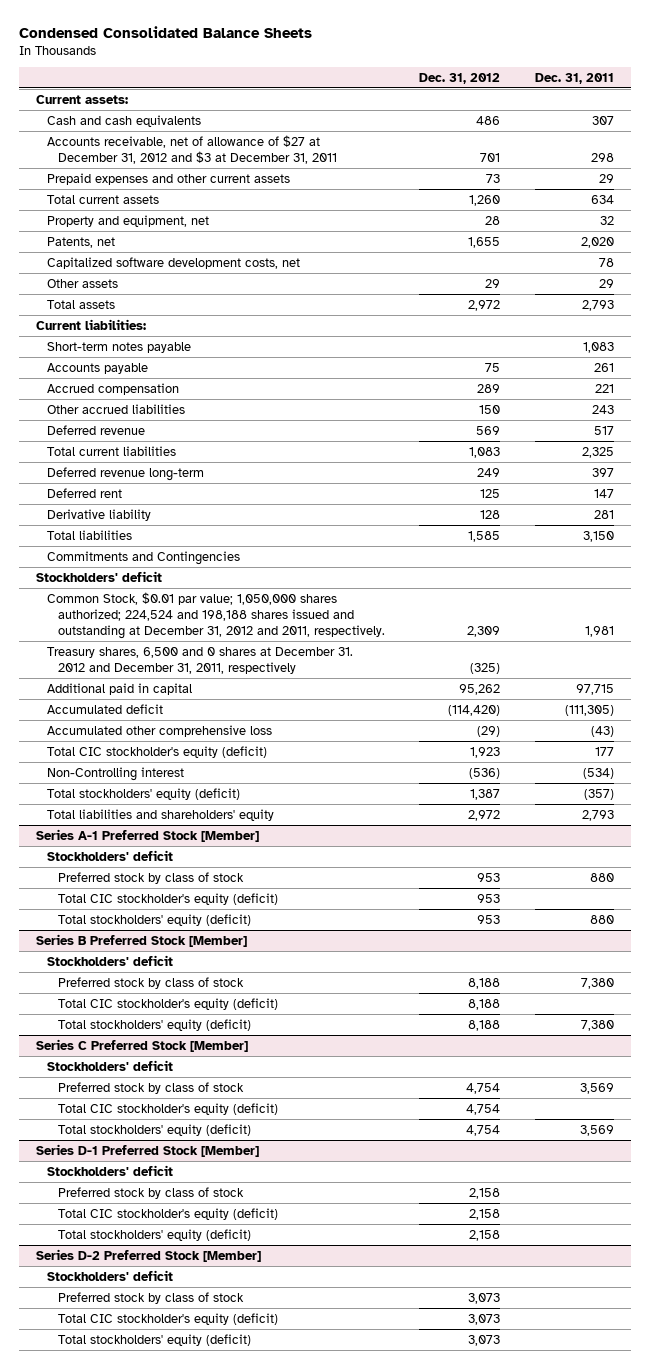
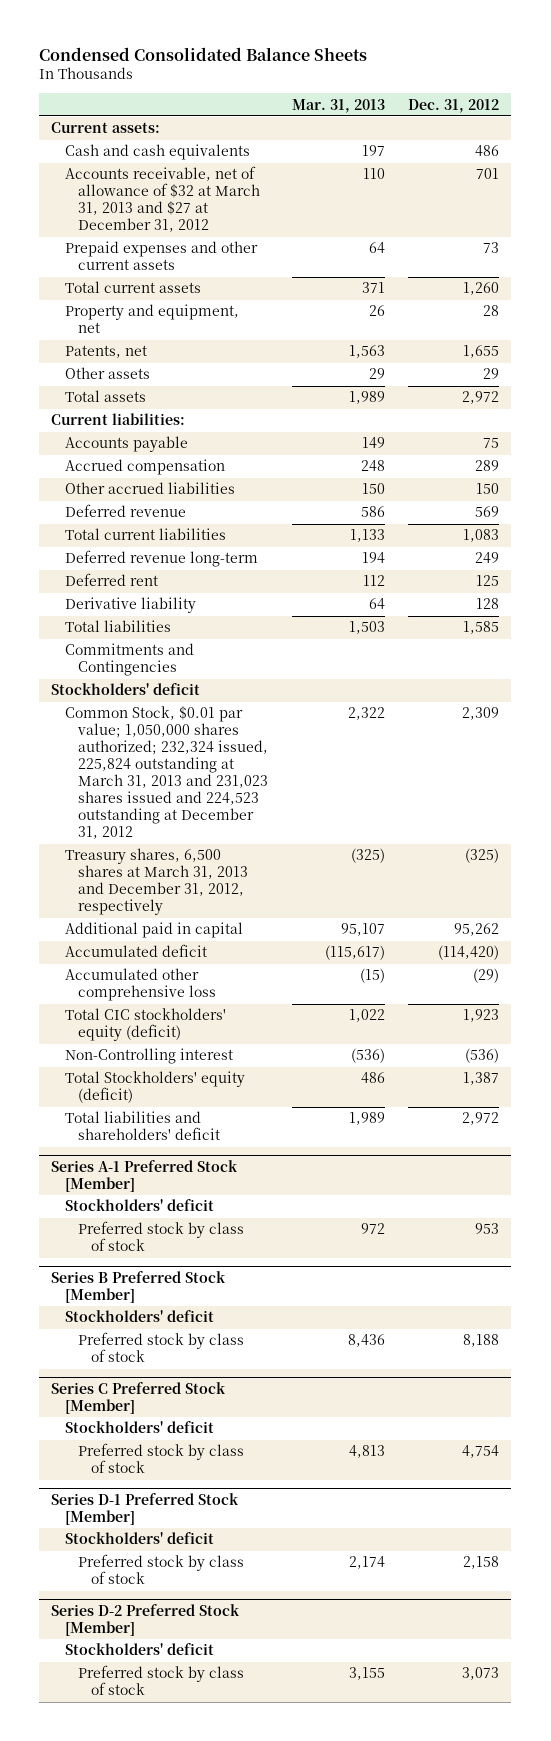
[534,72,614,84] Dec. 31, 2011 -> none
none -> [291,98,385,113] Mar. 31, 2013
[47,134,338,164] Accounts receivable, net of allowance of $27 at December 31, 2012 and $3 at December 31, 2011 -> [64,166,261,233] Accounts receivable, net of allowance of $32 at March 31, 2013 and $27 at December 31, 2012
[47,256,301,269] Capitalized software development costs, net -> none
[47,341,192,353] Short-term notes payable -> none
[47,591,386,639] Common Stock, $0.01 par value; 1,050,000 shares authorized; 224,524 and 198,188 shares issued and outstanding at December 31, 2012 and 2011, respectively. -> [64,706,269,840] Common Stock, $0.01 par value; 1,050,000 shares authorized; 232,324 issued, 225,824 outstanding at March 31, 2013 and 231,023 shares issued and 224,523 outstanding at December 31, 2012
[47,646,354,674] Treasury shares, 6,500 and 0 shares at December 31. 2012 and December 31, 2011, respectively -> [64,848,249,916] Treasury shares, 6,500 shares at March 31, 2013 and December 31, 2012, respectively
[47,745,268,758] Total CIC stockholder's equity (deficit) -> [64,1008,226,1042] Total CIC stockholders' equity (deficit)
[47,787,241,800] Total stockholders' equity (deficit) -> [64,1071,245,1104] Total Stockholders' equity (deficit)
[47,808,275,821] Total liabilities and shareholders' equity -> [64,1111,221,1141] Total liabilities and shareholders' deficit
[58,892,279,905] Total CIC stockholder's equity (deficit) -> none
[58,913,252,926] Total stockholders' equity (deficit) -> none
[58,997,279,1010] Total CIC stockholder's equity (deficit) -> none
[58,1018,252,1031] Total stockholders' equity (deficit) -> none
[58,1102,279,1115] Total CIC stockholder's equity (deficit) -> none
[58,1123,252,1136] Total stockholders' equity (deficit) -> none
[58,1207,279,1220] Total CIC stockholder's equity (deficit) -> none
[58,1228,252,1241] Total stockholders' equity (deficit) -> none
[58,1312,279,1325] Total CIC stockholder's equity (deficit) -> none
[58,1333,252,1346] Total stockholders' equity (deficit) -> none

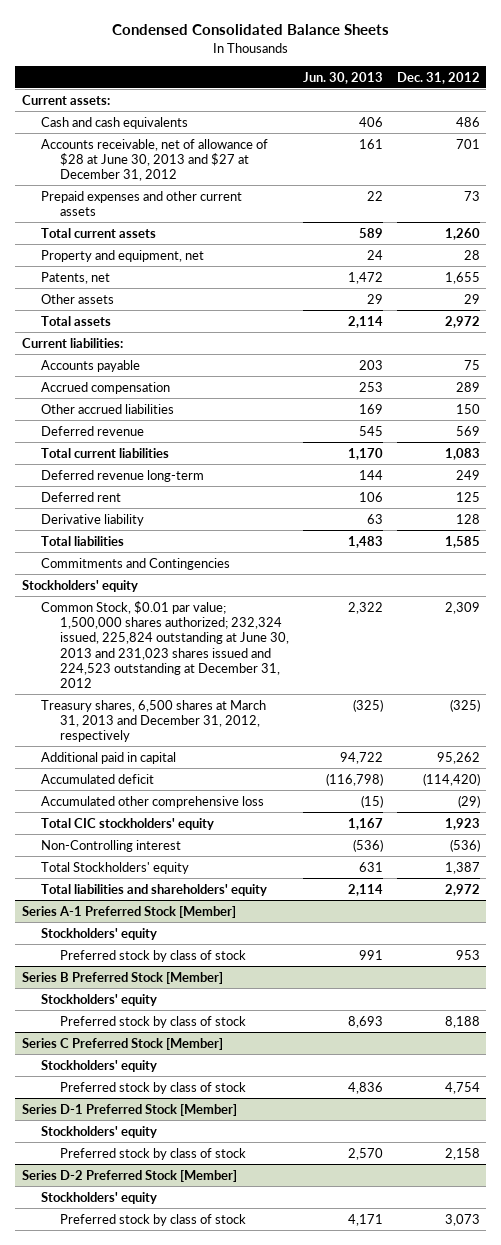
[291,98,385,113] Mar. 31, 2013 -> none
none -> [302,71,383,84] Jun. 30, 2013
[64,166,261,233] Accounts receivable, net of allowance of $32 at March 31, 2013 and $27 at December 31, 2012 -> [40,138,268,182] Accounts receivable, net of allowance of $28 at June 30, 2013 and $27 at December 31, 2012
[51,683,201,696] Stockholders' deficit -> [21,579,138,592] Stockholders' equity
[64,706,269,840] Common Stock, $0.01 par value; 1,050,000 shares authorized; 232,324 issued, 225,824 outstanding at March 31, 2013 and 231,023 shares issued and 224,523 outstanding at December 31, 2012 -> [40,600,289,689] Common Stock, $0.01 par value; 1,500,000 shares authorized; 232,324 issued, 225,824 outstanding at June 30, 2013 and 231,023 shares issued and 224,523 outstanding at December 31, 2012
[64,1008,226,1042] Total CIC stockholders' equity (deficit) -> [40,817,214,830] Total CIC stockholders' equity
[64,1071,245,1104] Total Stockholders' equity (deficit) -> [40,861,189,874] Total Stockholders' equity
[64,1111,221,1141] Total liabilities and shareholders' deficit -> [40,883,267,896] Total liabilities and shareholders' equity
[64,1199,214,1212] Stockholders' deficit -> [40,927,157,940] Stockholders' equity
[64,1310,214,1323] Stockholders' deficit -> [40,993,157,1006] Stockholders' equity
[64,1421,214,1434] Stockholders' deficit -> [40,1059,157,1072] Stockholders' equity
[64,1532,214,1545] Stockholders' deficit -> [40,1125,157,1138] Stockholders' equity
[64,1643,214,1656] Stockholders' deficit -> [40,1191,157,1204] Stockholders' equity

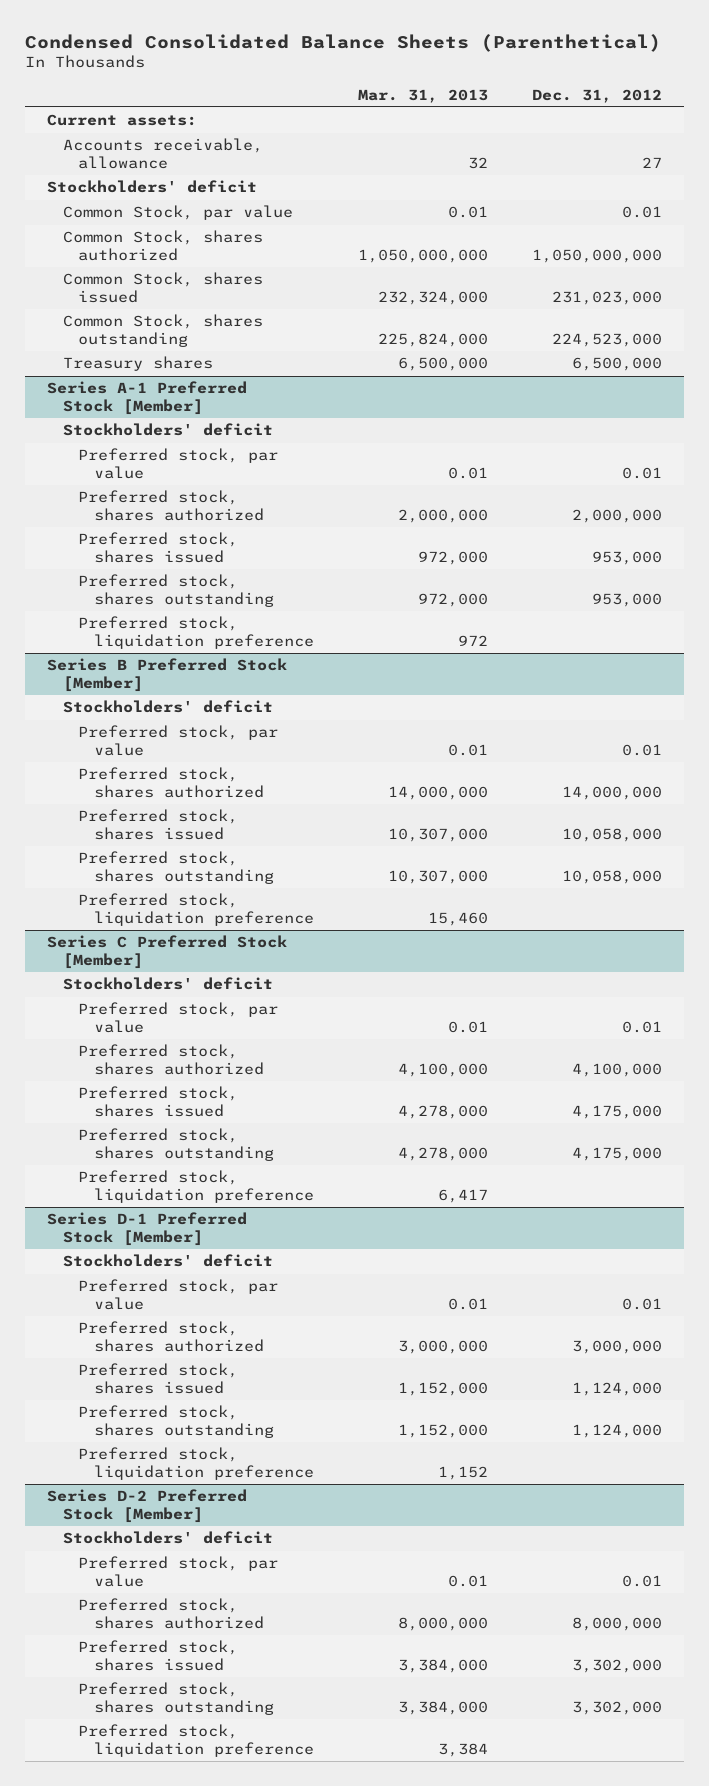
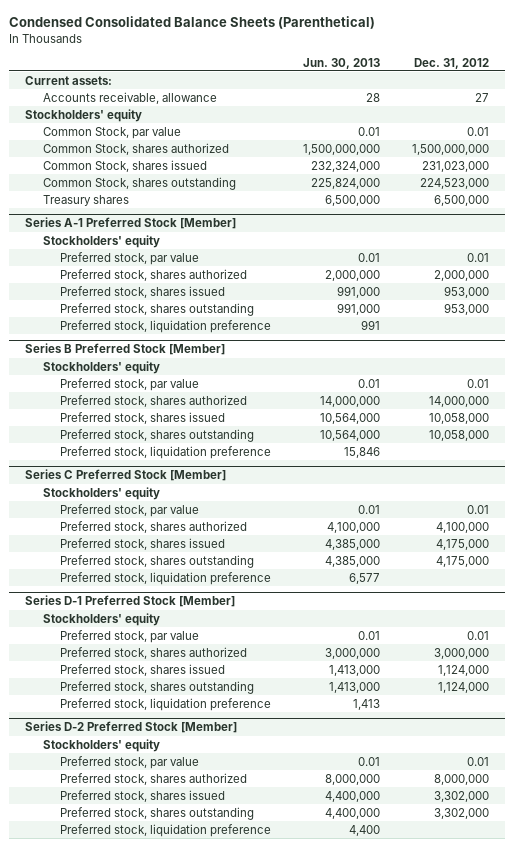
[358,88,489,103] Mar. 31, 2013 -> none
none -> [302,57,380,69] Jun. 30, 2013
[46,180,257,194] Stockholders' deficit -> [25,108,143,122] Stockholders' equity
[532,248,663,263] 1,050,000,000 -> [411,143,489,155] 1,500,000,000
[62,423,273,437] Stockholders' deficit -> [42,234,160,248] Stockholders' equity
[62,700,273,714] Stockholders' deficit -> [42,360,160,374] Stockholders' equity
[62,977,273,991] Stockholders' deficit -> [42,486,160,500] Stockholders' equity
[62,1254,273,1268] Stockholders' deficit -> [42,612,160,626] Stockholders' equity
[62,1531,273,1545] Stockholders' deficit -> [42,738,160,752] Stockholders' equity

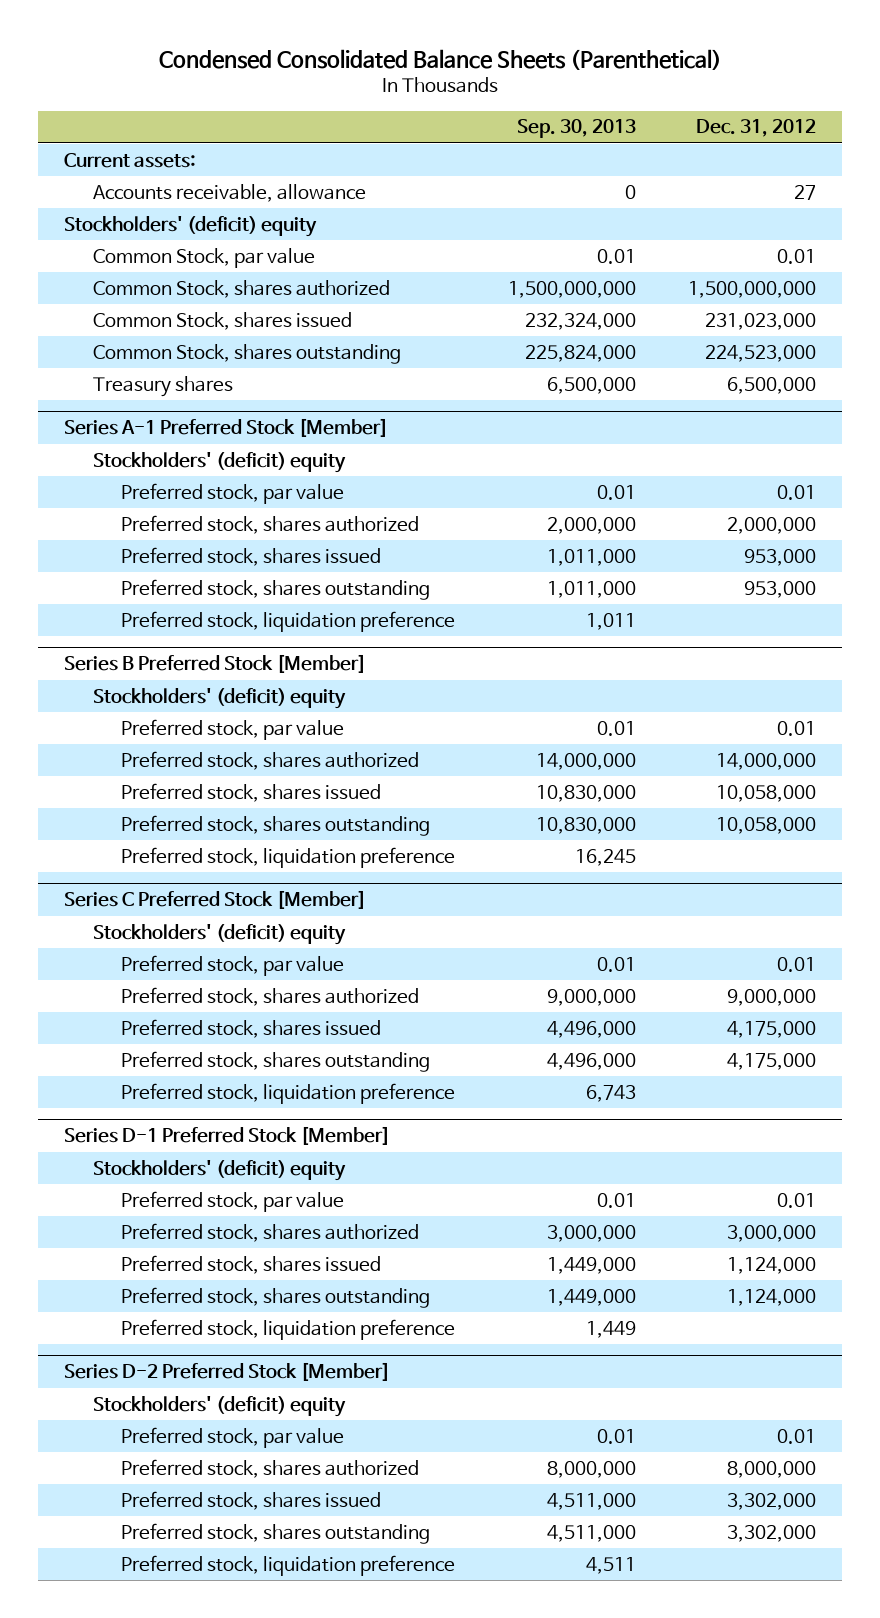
[302,57,380,69] Jun. 30, 2013 -> none
none -> [516,119,636,139] Sep. 30, 2013
[25,108,143,122] Stockholders' equity -> [64,215,318,237] Stockholders' (deficit) equity
[42,234,160,248] Stockholders' equity -> [92,451,346,473] Stockholders' (deficit) equity
[42,360,160,374] Stockholders' equity -> [92,687,346,709] Stockholders' (deficit) equity
[42,486,160,500] Stockholders' equity -> [92,923,346,945] Stockholders' (deficit) equity
[435,521,489,533] 4,100,000 -> [727,988,817,1006] 9,000,000
[42,612,160,626] Stockholders' equity -> [92,1159,346,1181] Stockholders' (deficit) equity
[42,738,160,752] Stockholders' equity -> [92,1395,346,1417] Stockholders' (deficit) equity

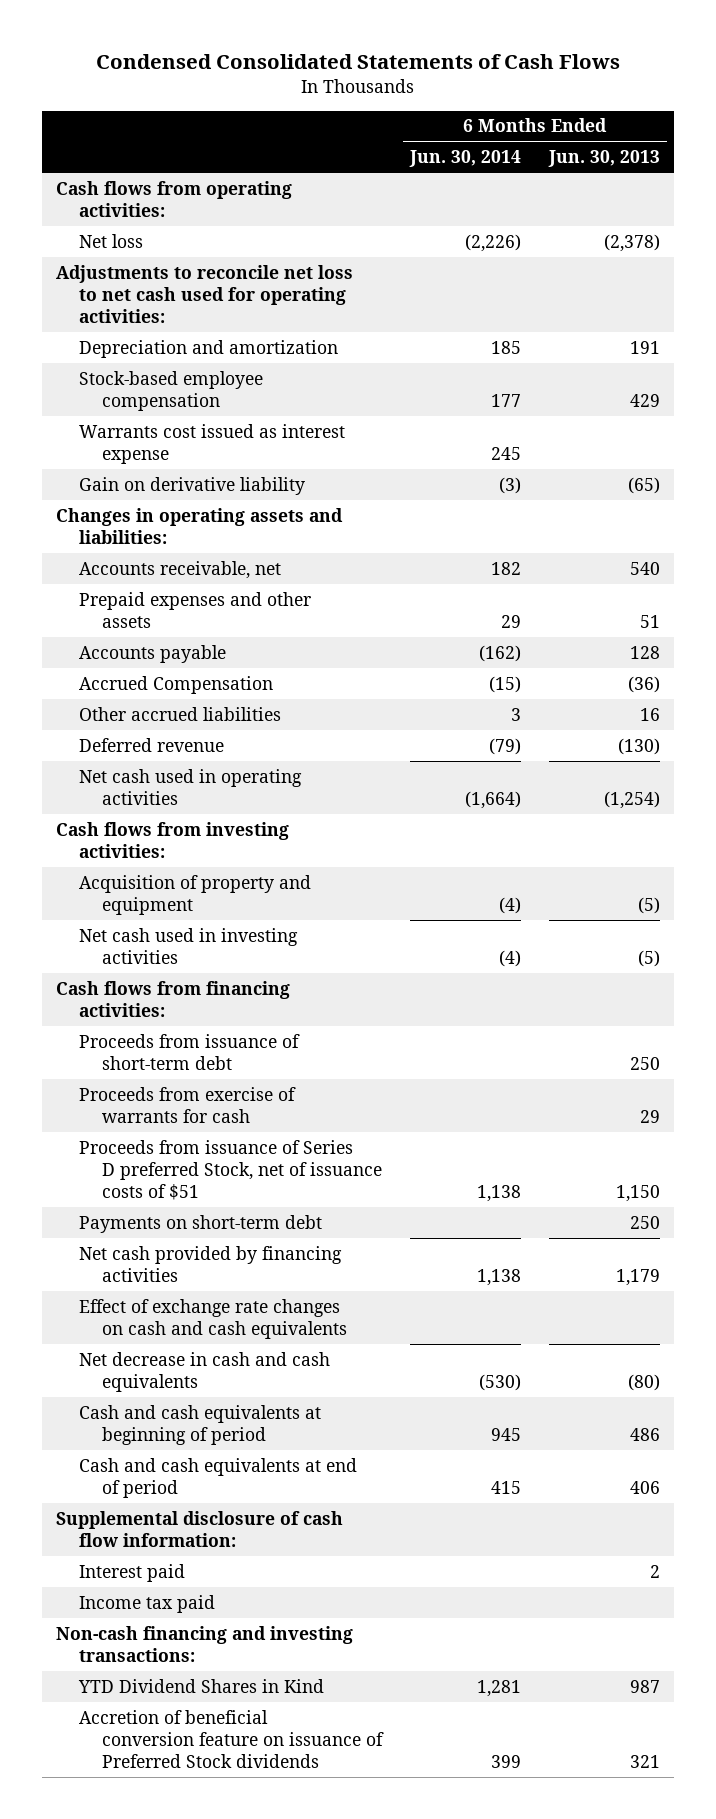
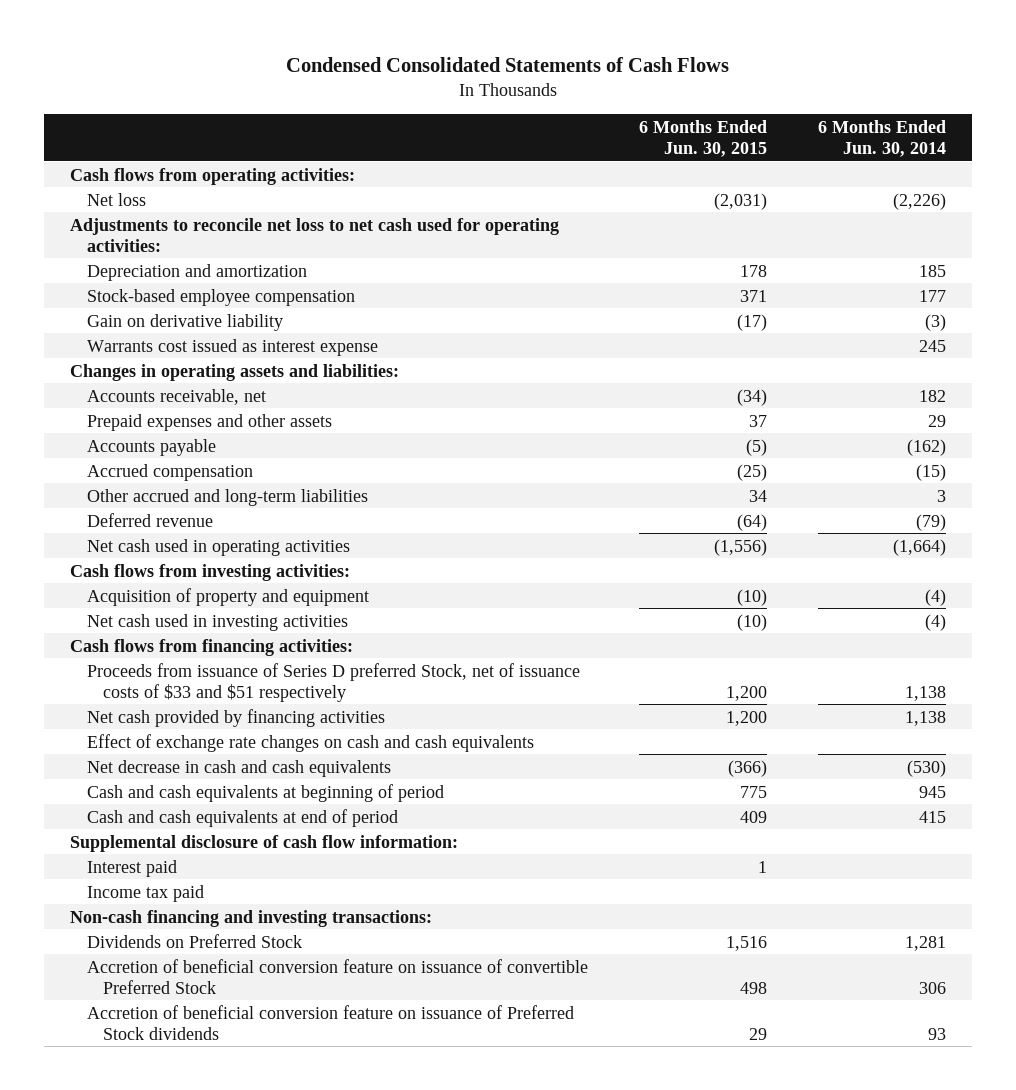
[547,150,660,168] Jun. 30, 2013 -> none
none -> [639,119,768,157] 6 Months Ended Jun. 30, 2015
[78,423,345,464] Warrants cost issued as interest expense -> [86,338,378,356] Warrants cost issued as interest expense
[78,675,273,694] Accrued Compensation -> [86,463,253,481] Accrued compensation
[78,706,281,721] Other accrued liabilities -> [86,488,368,506] Other accrued and long-term liabilities
[78,1033,300,1070] Proceeds from issuance of short-term debt -> none
[78,1086,296,1123] Proceeds from exercise of warrants for cash -> none
[78,1214,322,1233] Payments on short-term debt -> none
[78,1139,382,1201] Proceeds from issuance of Series D preferred Stock, net of issuance costs of $51 -> [86,662,580,702] Proceeds from issuance of Series D preferred Stock, net of issuance costs of $33 and $51 respectively
[77,1678,324,1693] YTD Dividend Shares in Kind -> [86,933,302,948] Dividends on Preferred Stock
none -> [86,958,588,994] Accretion of beneficial conversion feature on issuance of convertible Preferred Stock
[490,1755,521,1769] 399 -> [928,1027,947,1040] 93

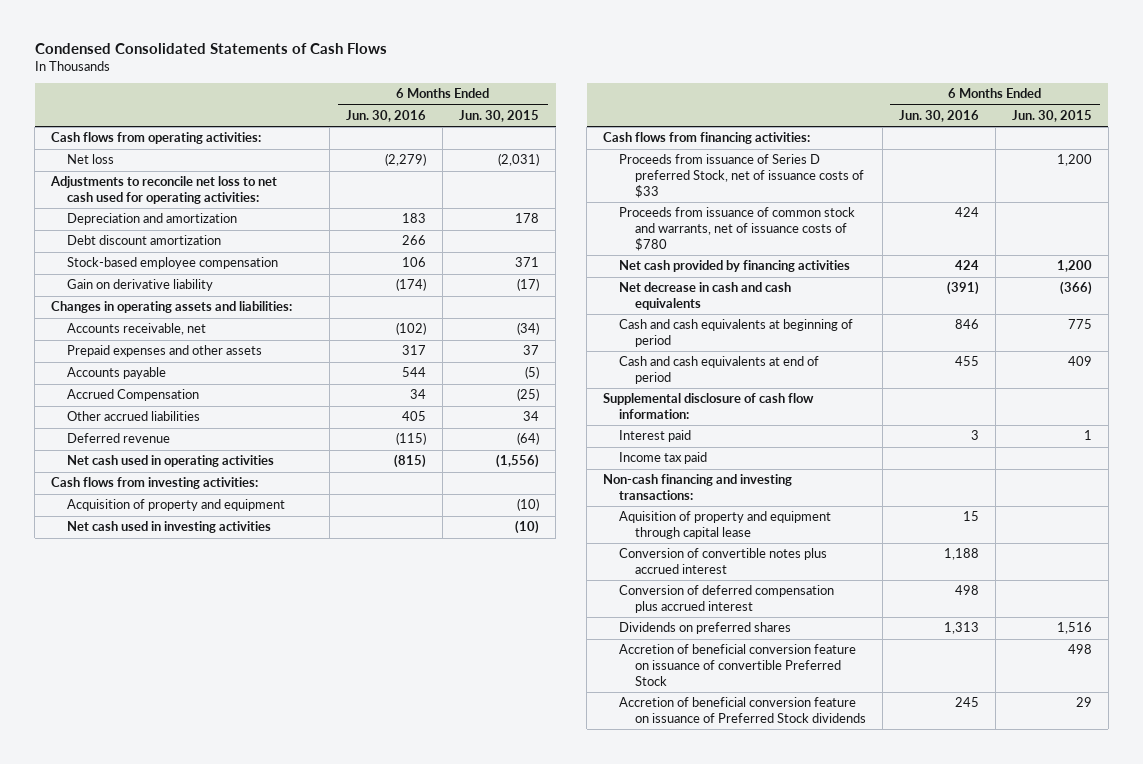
[818,119,947,157] 6 Months Ended Jun. 30, 2014 -> none
none -> [346,109,427,122] Jun. 30, 2016
none -> [66,235,221,246] Debt discount amortization
[86,338,378,356] Warrants cost issued as interest expense -> none
[86,463,253,481] Accrued compensation -> [66,389,199,402] Accrued Compensation
[86,488,368,506] Other accrued and long-term liabilities -> [66,411,200,422] Other accrued liabilities
[86,662,580,702] Proceeds from issuance of Series D preferred Stock, net of issuance costs of $33 and $51 respectively -> [619,154,864,198] Proceeds from issuance of Series D preferred Stock, net of issuance costs of $33
none -> [619,207,856,251] Proceeds from issuance of common stock and warrants, net of issuance costs of $780
[86,733,534,752] Effect of exchange rate changes on cash and cash equivalents -> none
none -> [619,511,832,540] Aquisition of property and equipment through capital lease
none -> [619,548,828,575] Conversion of convertible notes plus accrued interest
none -> [619,585,835,614] Conversion of deferred compensation plus accrued interest
[86,933,302,948] Dividends on Preferred Stock -> [619,622,792,635] Dividends on preferred shares

